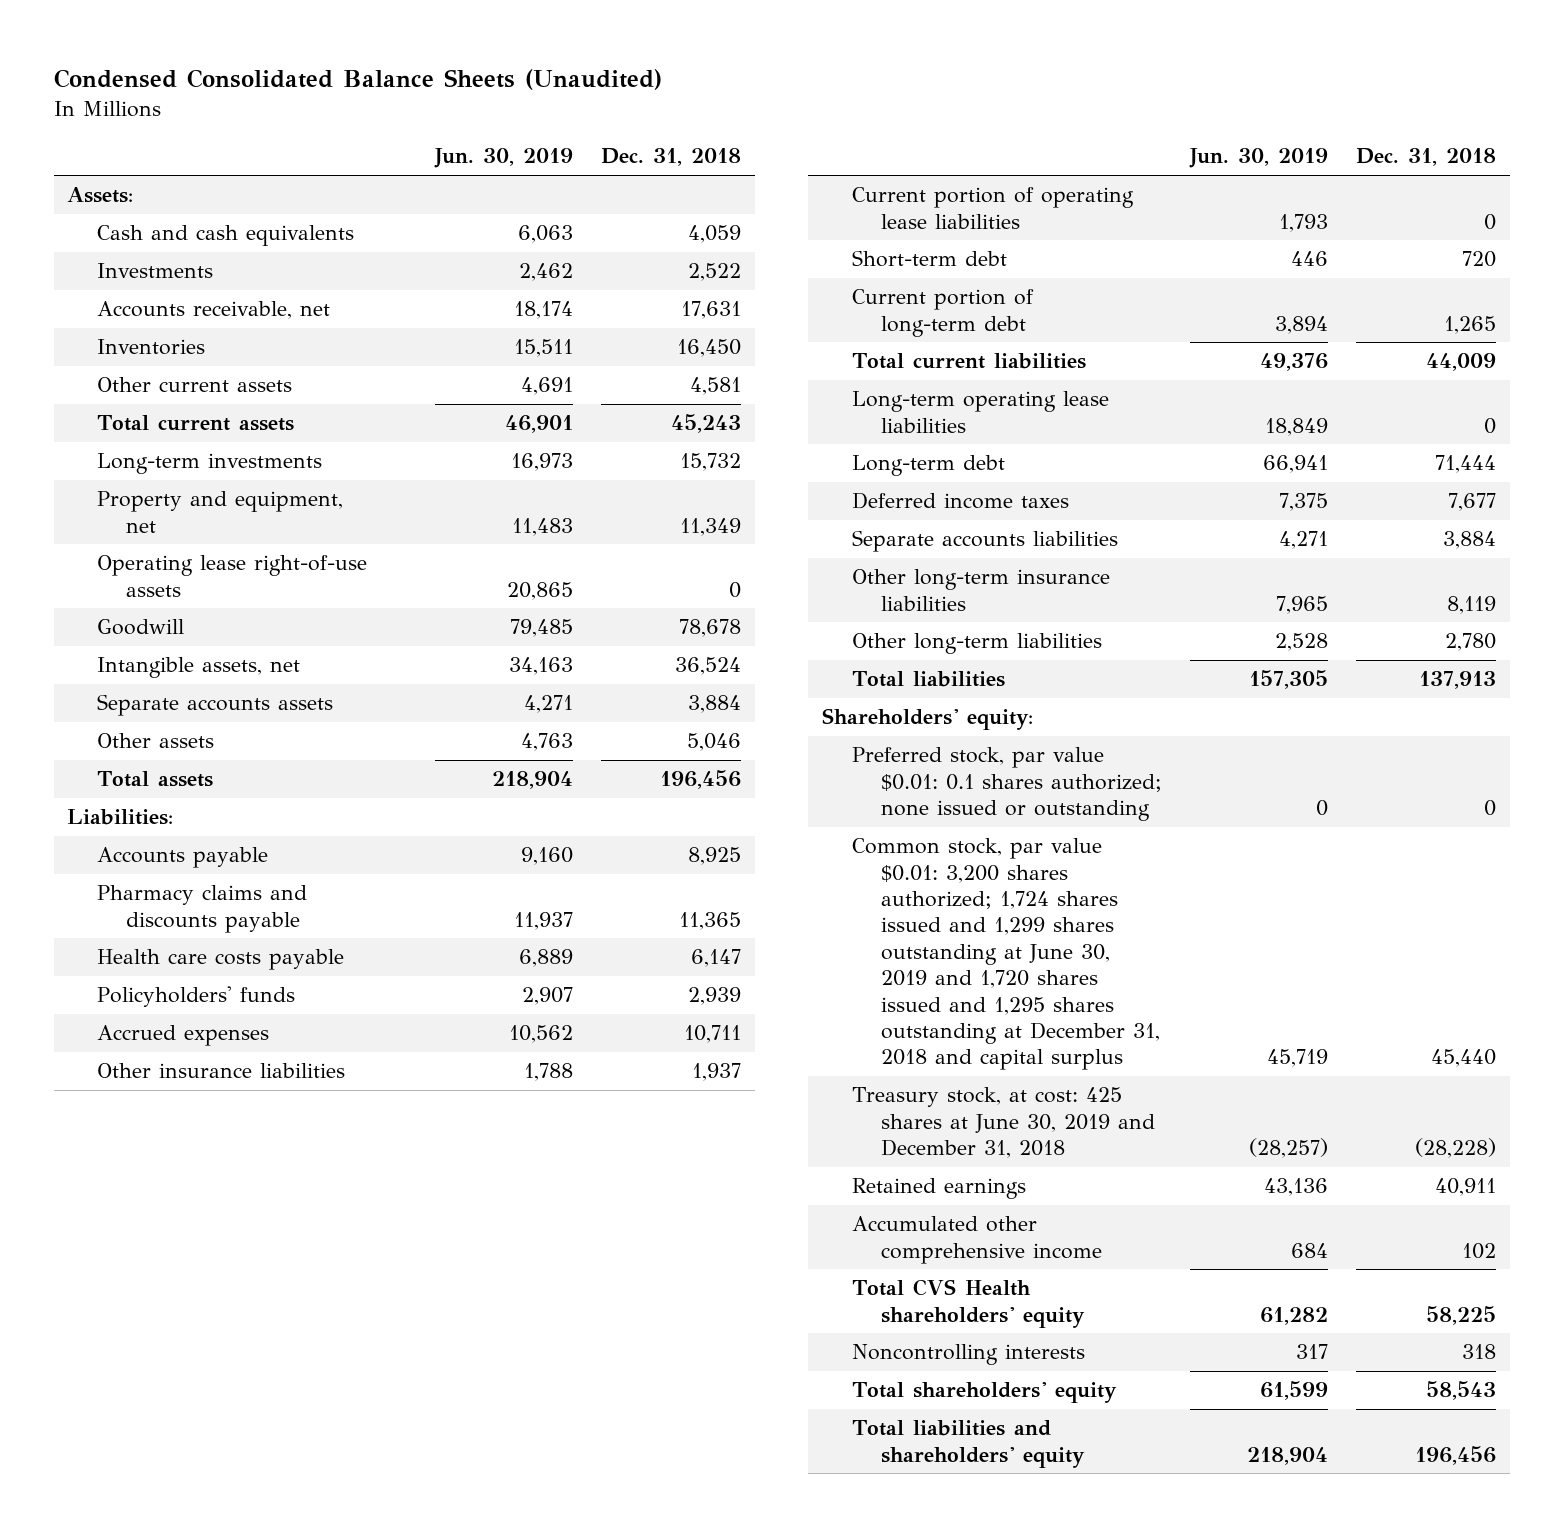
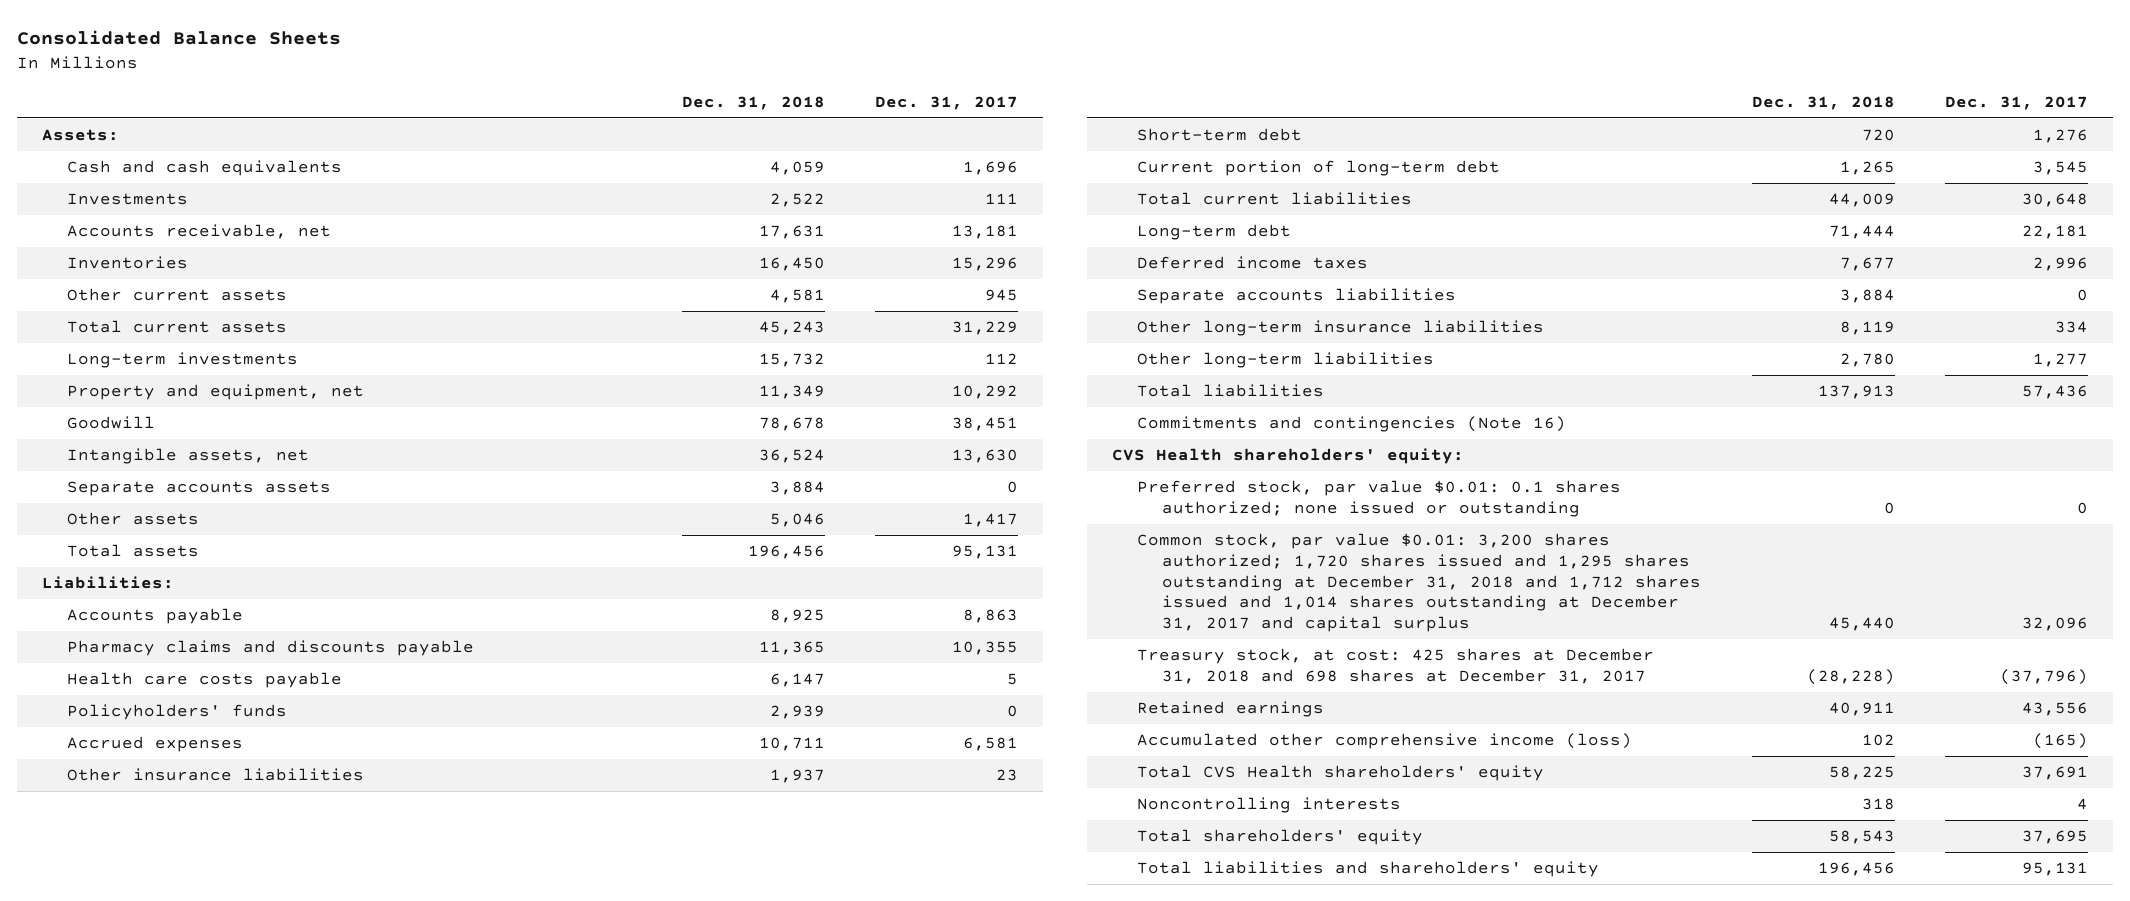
[53,68,662,90] Condensed Consolidated Balance Sheets (Unaudited) -> [16,29,341,45] Consolidated Balance Sheets
[434,148,574,169] Jun. 30, 2019 -> none
none -> [874,95,1018,110] Dec. 31, 2017
[96,555,367,597] Operating lease right-of-use assets -> none
[851,187,1134,229] Current portion of operating lease liabilities -> none
[851,391,1109,433] Long-term operating lease liabilities -> none
none -> [1137,416,1567,433] Commitments and contingencies (Note 16)
[822,708,1034,731] Shareholders' equity: -> [1112,448,1465,465] CVS Health shareholders' equity:
[851,838,1161,1071] Common stock, par value $0.01: 3,200 shares authorized; 1,724 shares issued and 1,299 shares outstanding at June 30, 2019 and 1,720 shares issued and 1,295 shares outstanding at December 31, 2018 and capital surplus -> [1137,533,1702,633] Common stock, par value $0.01: 3,200 shares authorized; 1,720 shares issued and 1,295 shares outstanding at December 31, 2018 and 1,712 shares issued and 1,014 shares outstanding at December 31, 2017 and capital surplus
[851,1087,1156,1159] Treasury stock, at cost: 425 shares at June 30, 2019 and December 31, 2018 -> [1137,648,1655,685] Treasury stock, at cost: 425 shares at December 31, 2018 and 698 shares at December 31, 2017
[851,1216,1103,1264] Accumulated other comprehensive income -> [1137,733,1633,750] Accumulated other comprehensive income (loss)

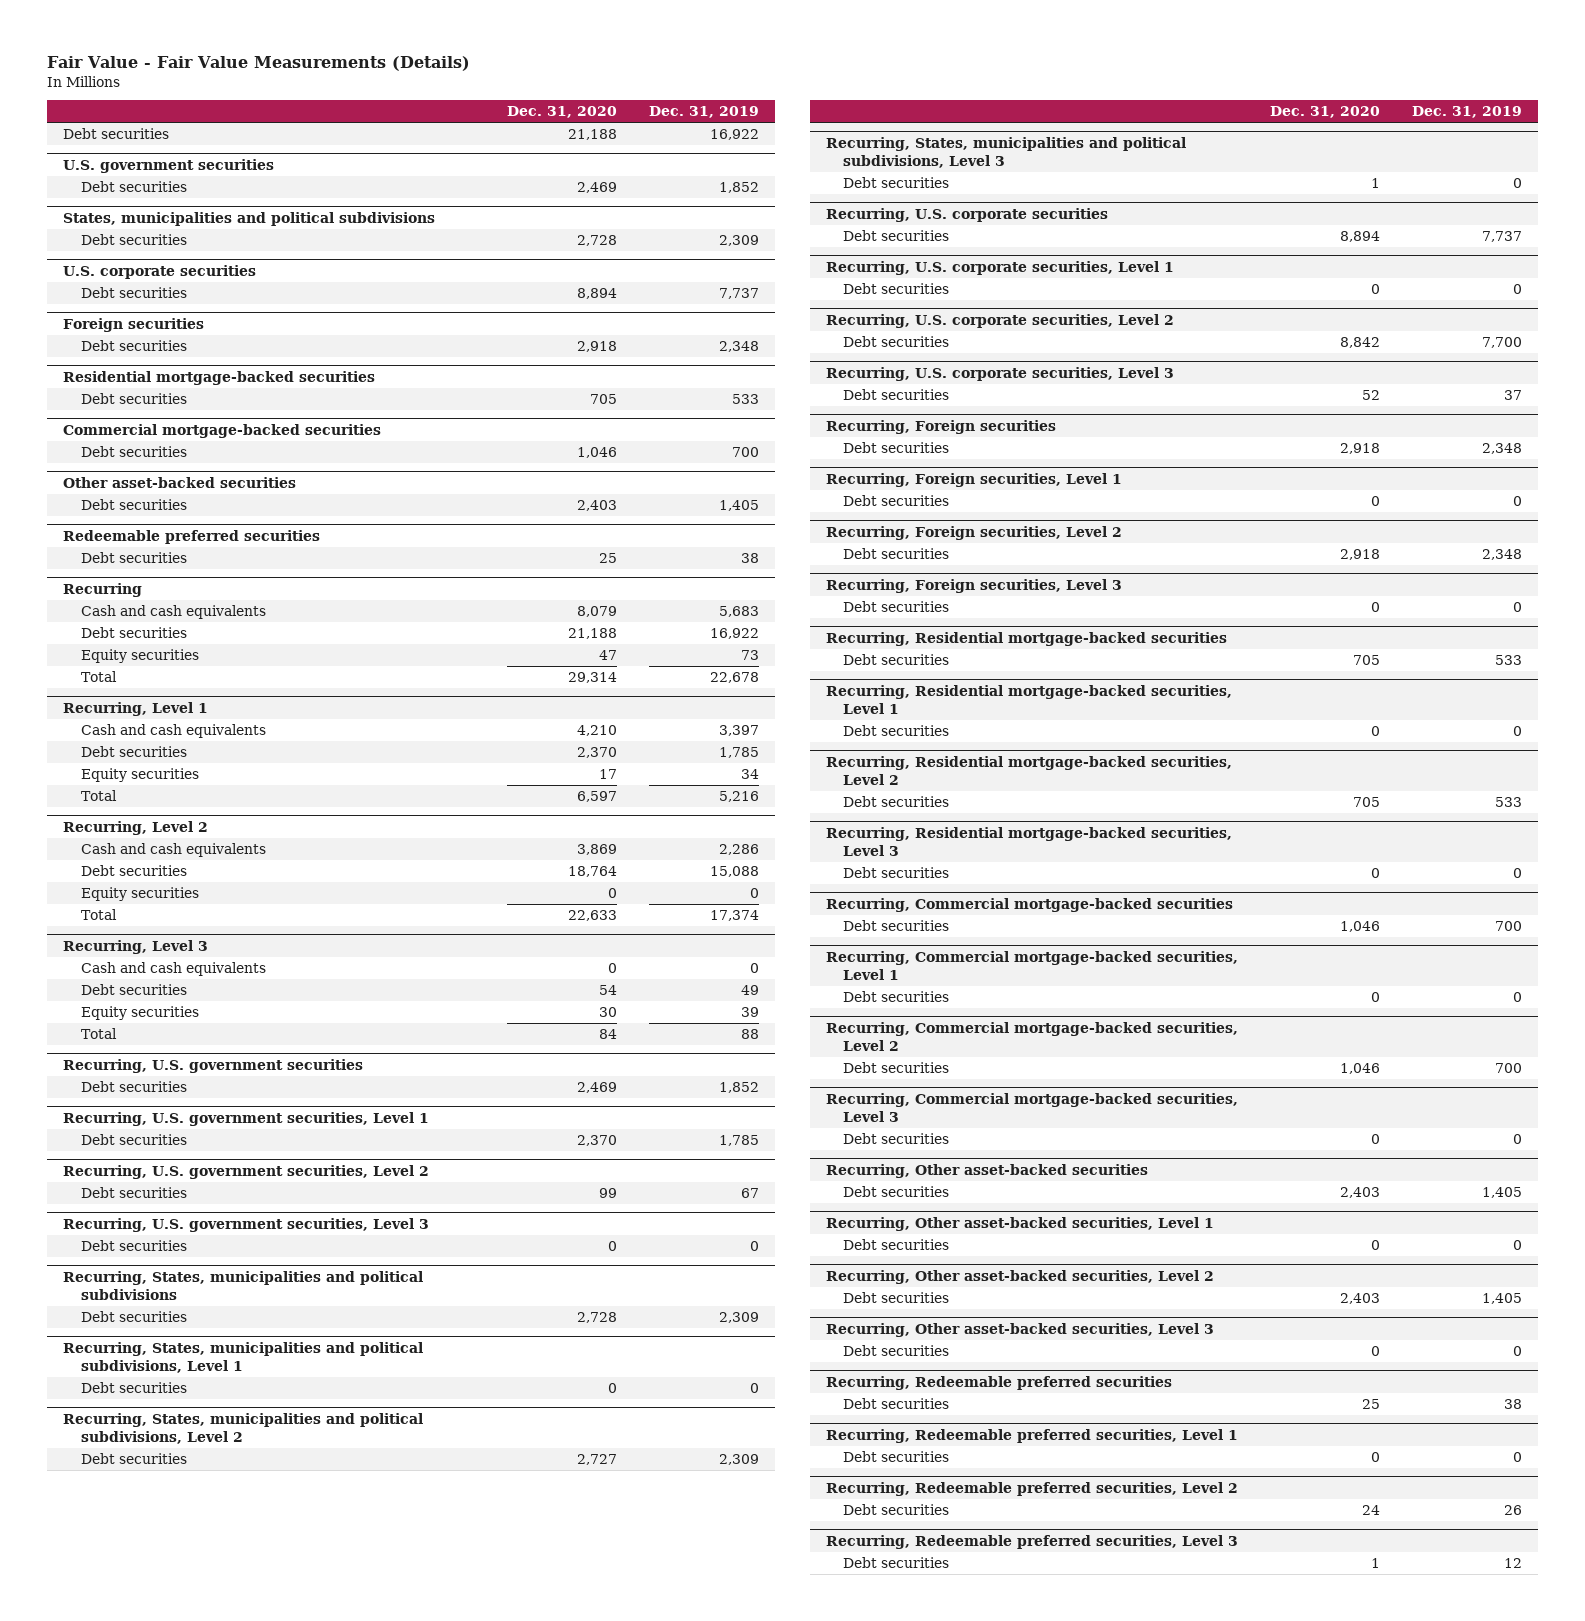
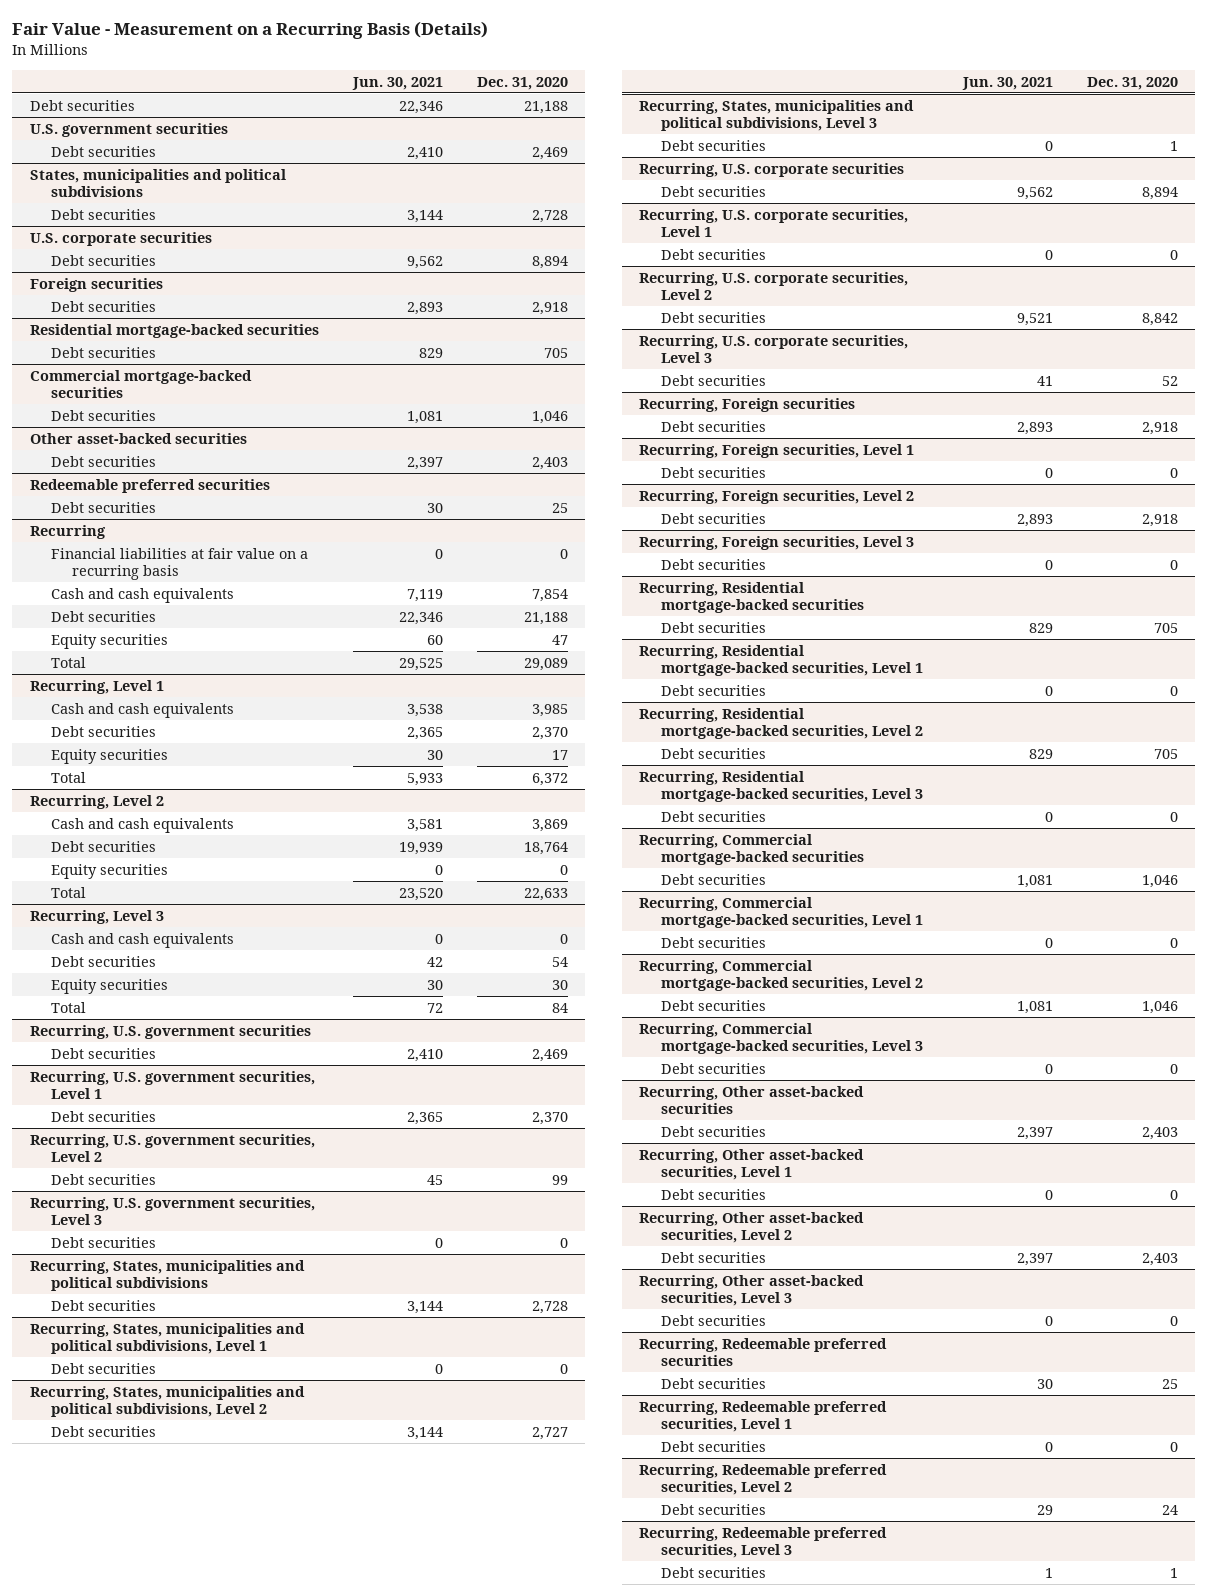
[46,56,470,72] Fair Value - Fair Value Measurements (Details) -> [12,21,489,40] Fair Value - Measurement on a Recurring Basis (Details)
[649,106,760,119] Dec. 31, 2019 -> none
none -> [351,76,443,90] Jun. 30, 2021
none -> [51,547,309,581] Financial liabilities at fair value on a recurring basis
[577,605,618,617] 8,079 -> [532,588,569,602] 7,854
[568,671,618,683] 29,314 -> [524,657,569,671] 29,089
[577,724,618,736] 4,210 -> [532,703,569,717] 3,985
[577,790,618,802] 6,597 -> [532,772,569,786] 6,372

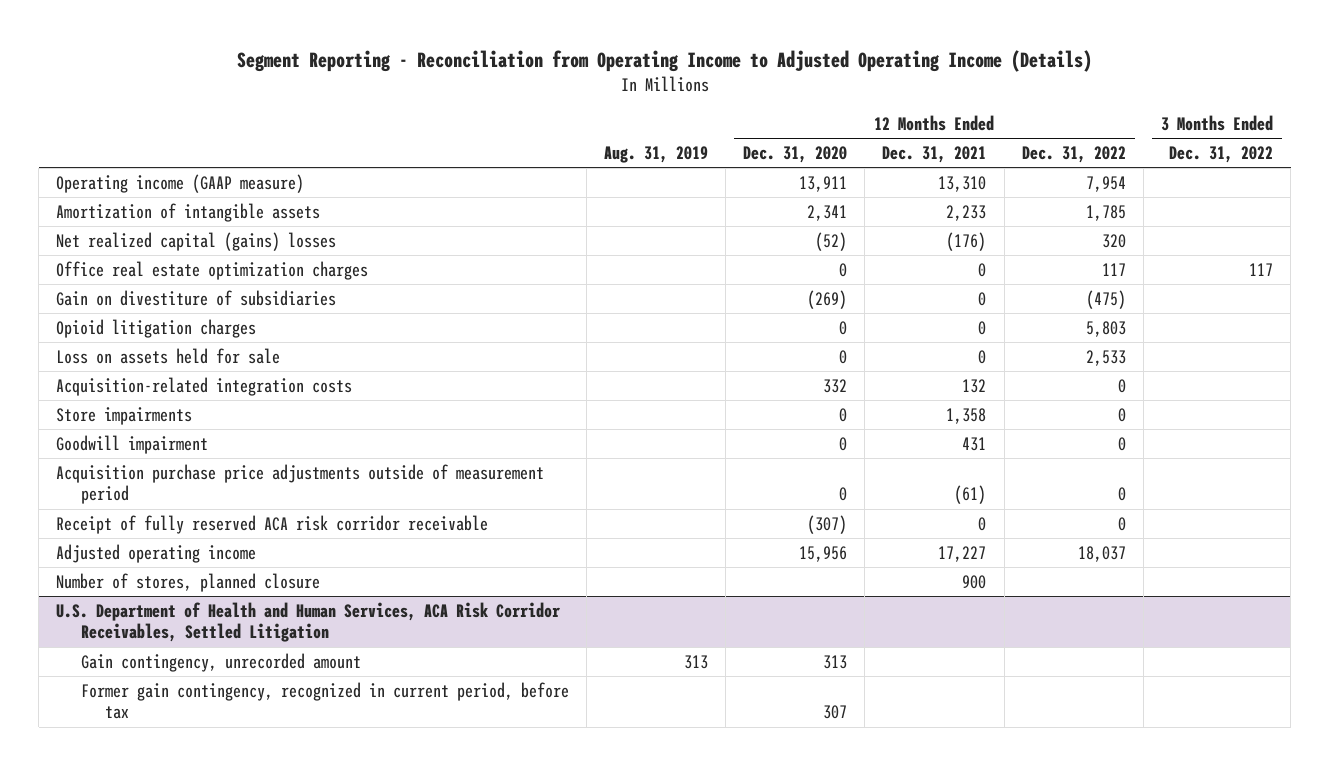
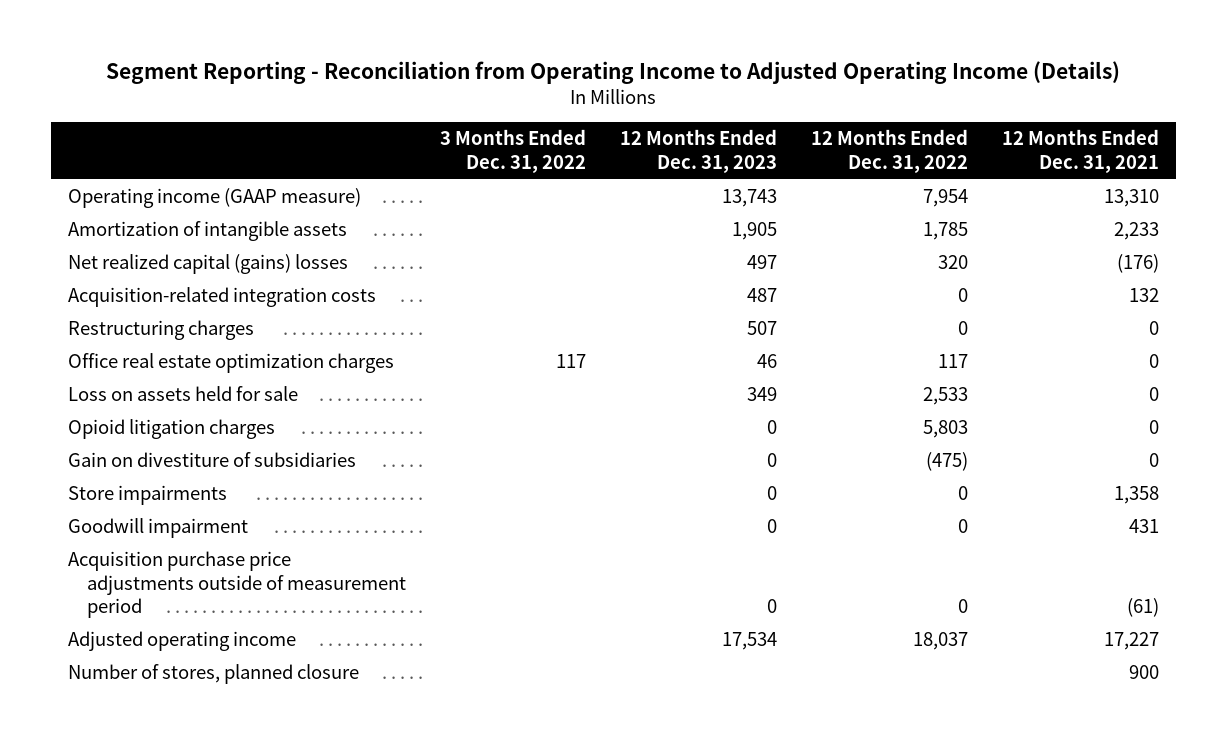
[603,146,708,164] Aug. 31, 2019 -> none
[743,146,848,164] Dec. 31, 2020 -> none
none -> [620,129,778,174] 12 Months Ended Dec. 31, 2023
[56,376,353,396] Acquisition-related integration costs -> [67,287,376,308] Acquisition-related integration costs
none -> [67,320,254,341] Restructuring charges
[56,318,257,338] Opioid litigation charges -> [67,419,275,440] Opioid litigation charges
[56,289,337,306] Gain on divestiture of subsidiaries -> [67,452,356,468] Gain on divestiture of subsidiaries
[56,514,489,534] Receipt of fully reserved ACA risk corridor receivable -> none
[56,601,561,643] U.S. Department of Health and Human Services, ACA Risk Corridor Receivables, Settled Litigation -> none
[80,652,361,672] Gain contingency, unrecorded amount -> none
[80,681,569,720] Former gain contingency, recognized in current period, before tax -> none

